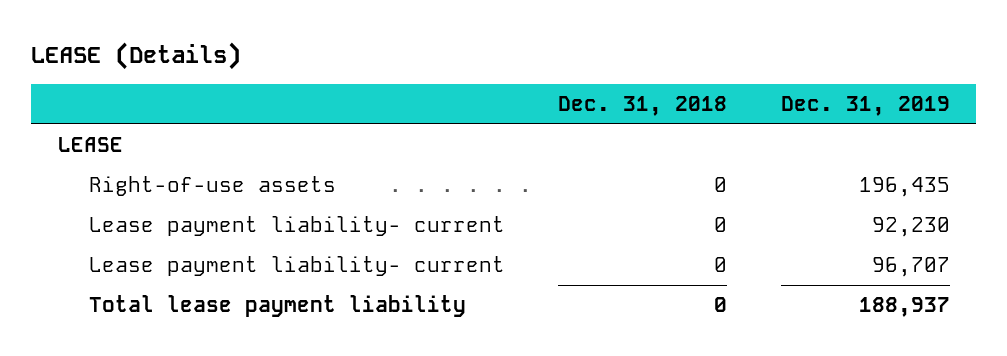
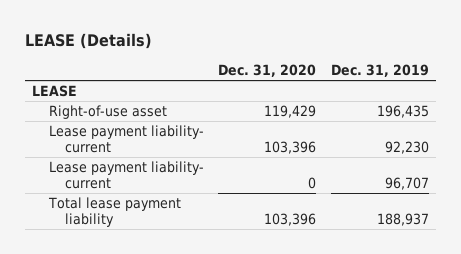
[558,95,728,116] Dec. 31, 2018 -> none
none -> [218,63,317,77] Dec. 31, 2020
[89,176,337,197] Right-of-use assets -> [48,105,167,120] Right-of-use asset

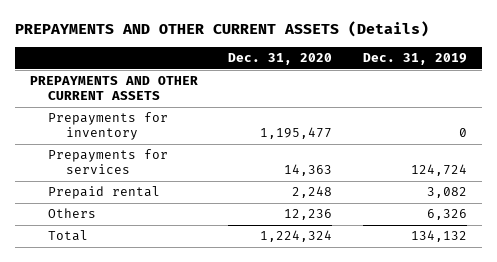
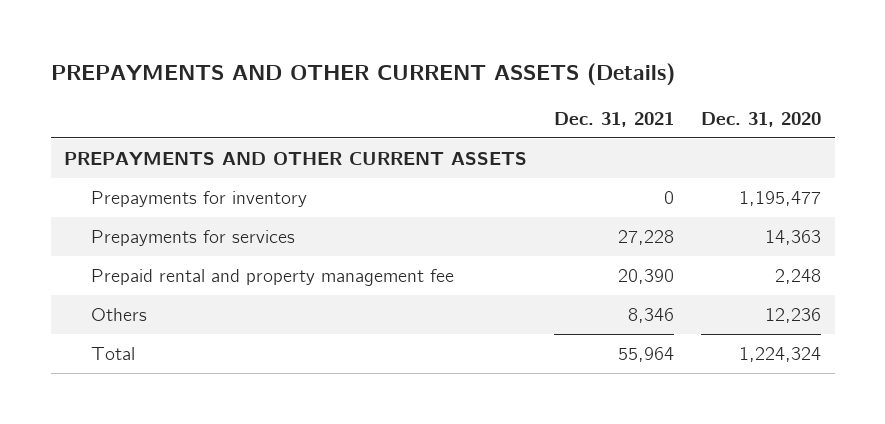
[362,53,467,66] Dec. 31, 2019 -> none
none -> [554,111,675,127] Dec. 31, 2021
[48,186,161,200] Prepaid rental -> [90,268,454,286] Prepaid rental and property management fee

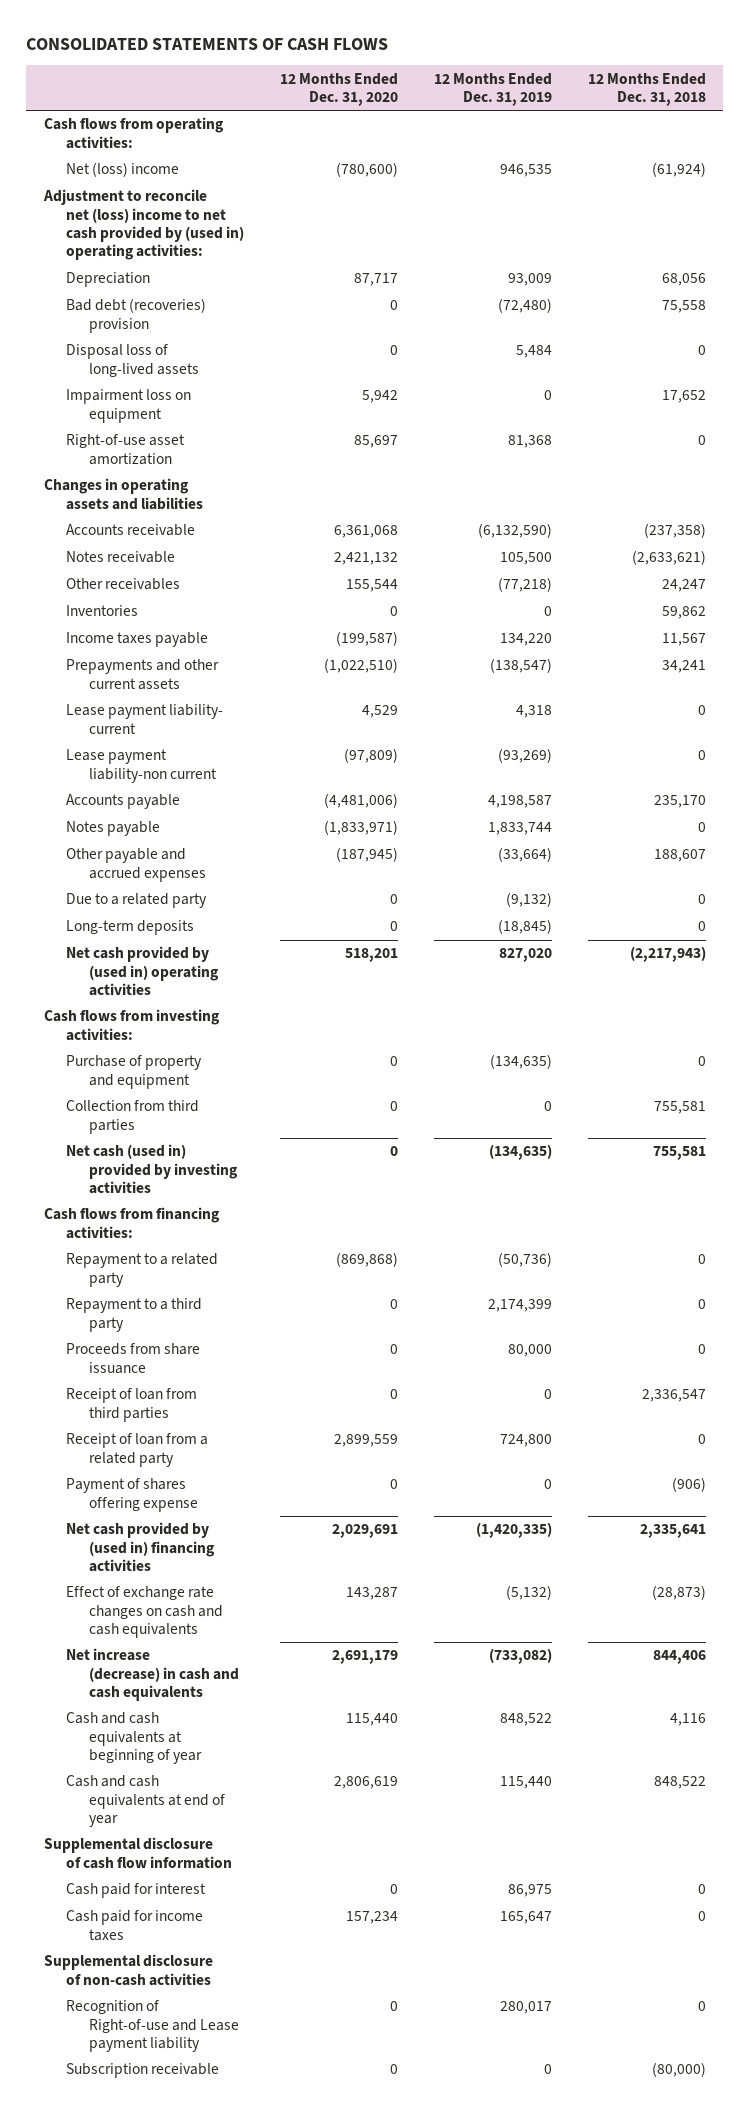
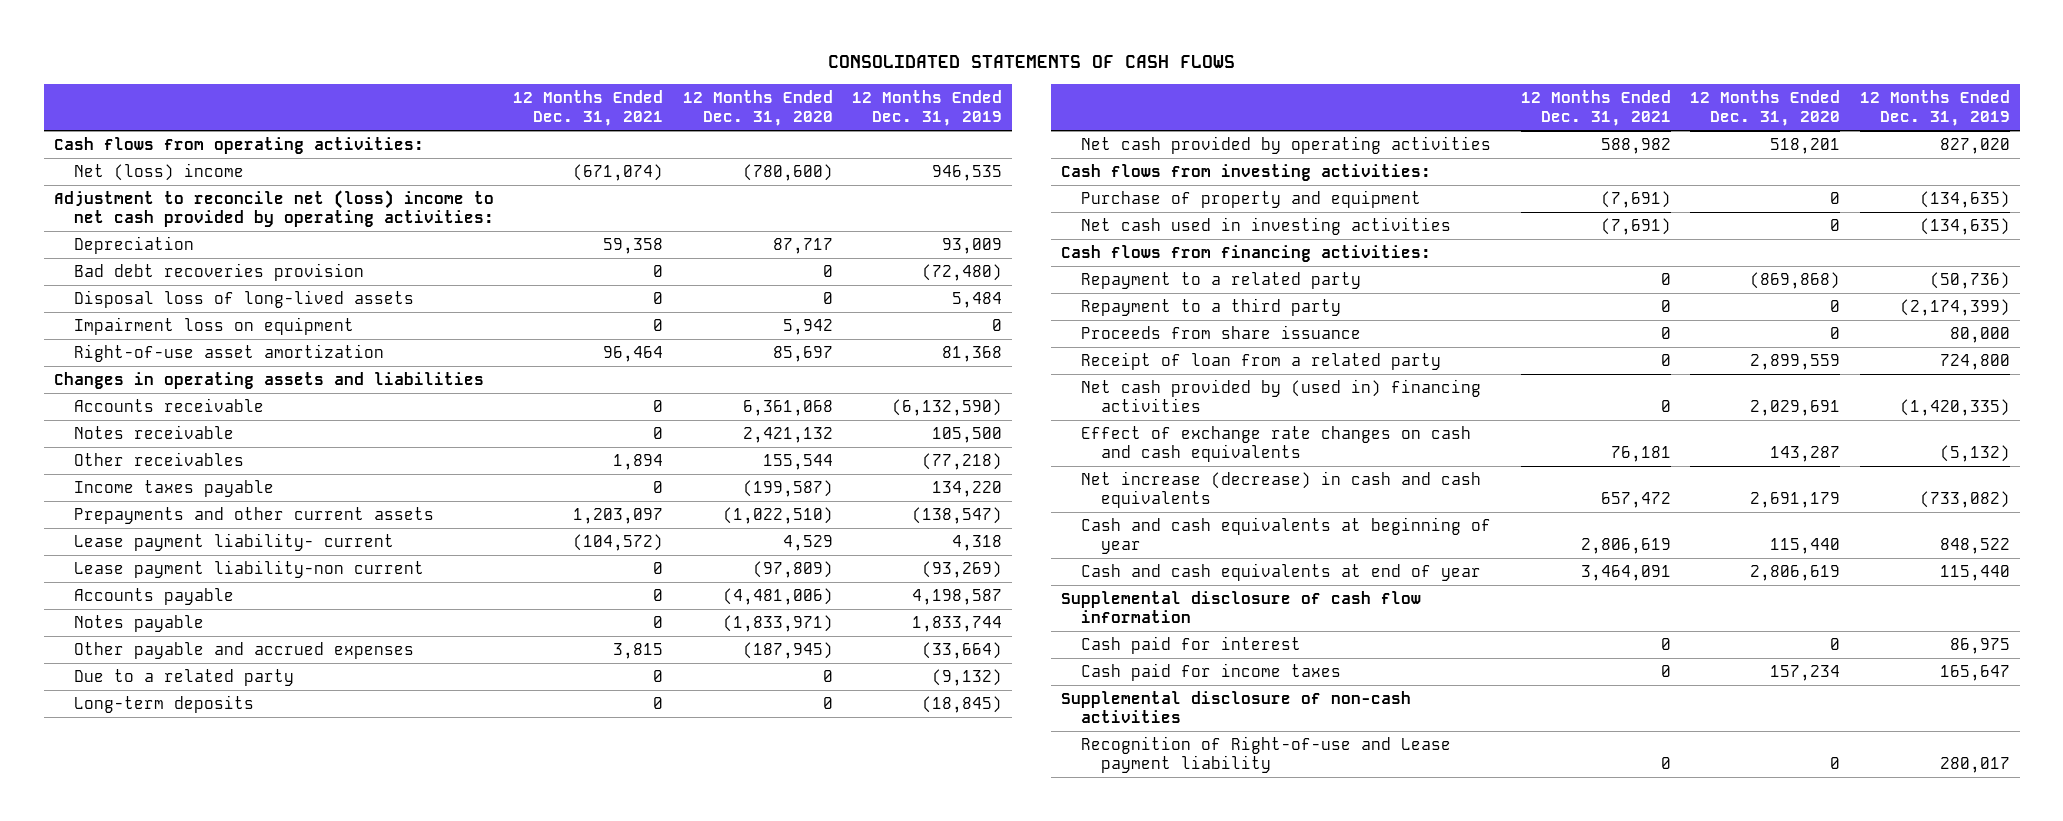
[587,72,706,107] 12 Months Ended Dec. 31, 2018 -> none
none -> [513,90,664,127] 12 Months Ended Dec. 31, 2021
[42,189,245,261] Adjustment to reconcile net (loss) income to net cash provided by (used in) operating activities: -> [53,190,494,228] Adjustment to reconcile net (loss) income to net cash provided by operating activities:
[66,298,207,333] Bad debt (recoveries) provision -> [73,263,364,282] Bad debt recoveries provision
[66,605,139,617] Inventories -> none
[66,946,219,997] Net cash provided by (used in) operating activities -> [1081,136,1492,155] Net cash provided by operating activities
[66,1100,200,1134] Collection from third parties -> none
[66,1144,238,1195] Net cash (used in) provided by investing activities -> [1081,217,1452,236] Net cash used in investing activities
[487,1299,552,1313] 2,174,399 -> [1899,299,2010,317] (2,174,399)
[66,1388,198,1422] Receipt of loan from third parties -> none
[66,1478,198,1512] Payment of shares offering expense -> none
[66,2063,220,2079] Subscription receivable -> none

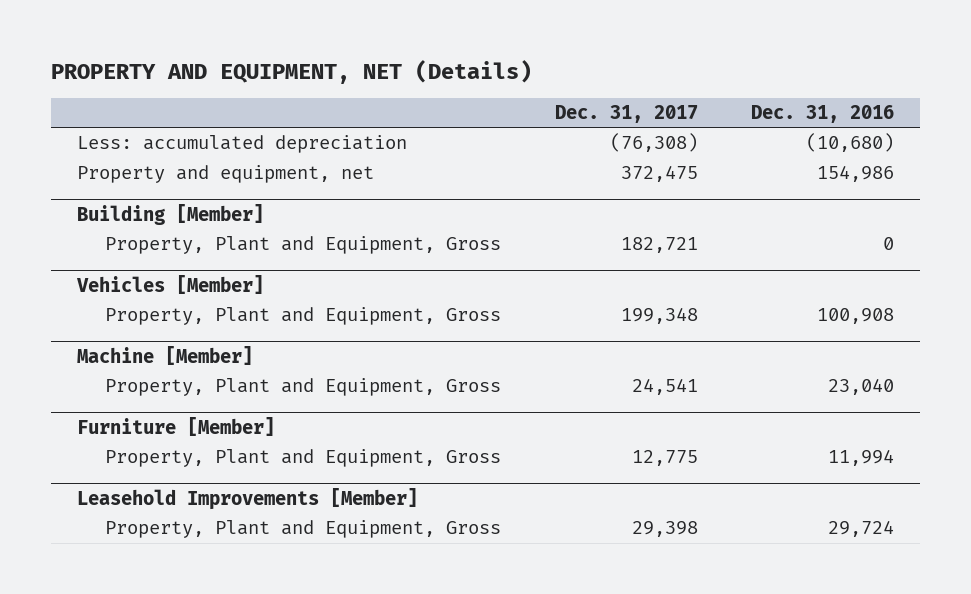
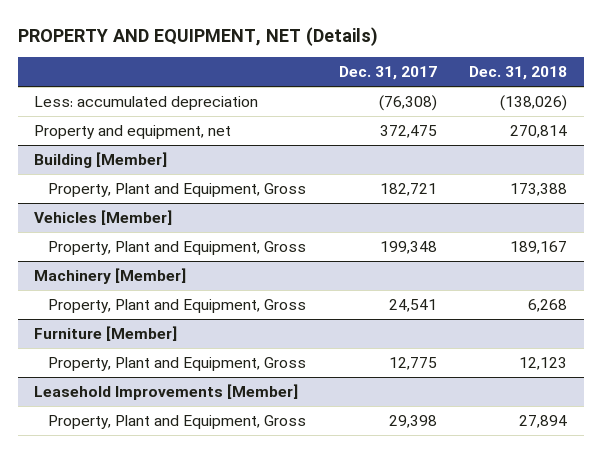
[750,105,894,124] Dec. 31, 2016 -> none
none -> [469,66,568,81] Dec. 31, 2018
[77,345,254,365] Machine [Member] -> [33,268,186,285] Machinery [Member]

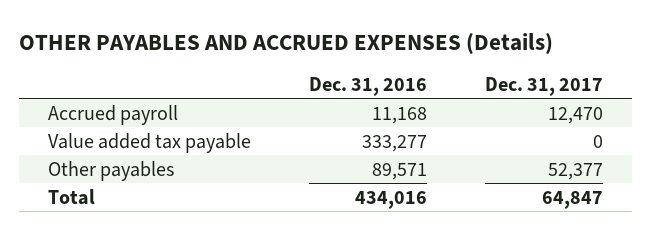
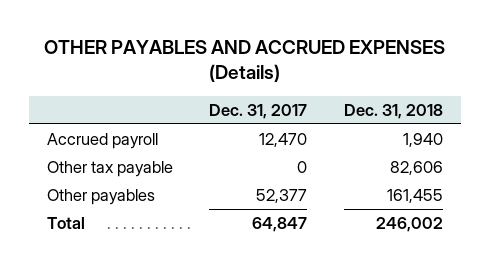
[308,76,427,96] Dec. 31, 2016 -> none
none -> [343,103,443,119] Dec. 31, 2018
[47,132,251,153] Value added tax payable -> none
none -> [46,160,173,177] Other tax payable

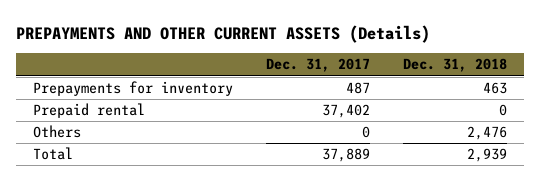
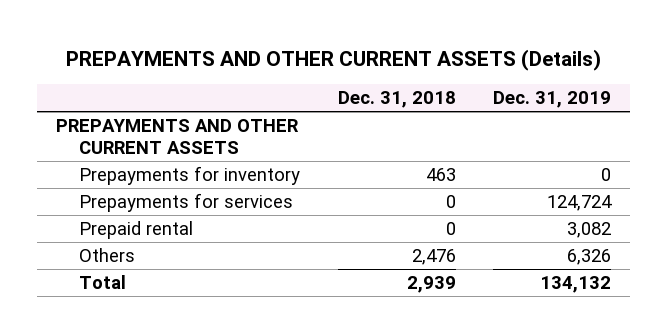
[265,58,370,73] Dec. 31, 2017 -> none
none -> [493,91,612,109] Dec. 31, 2019
none -> [55,119,299,154] PREPAYMENTS AND OTHER CURRENT ASSETS
none -> [79,193,294,213] Prepayments for services

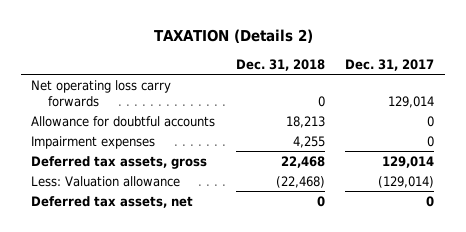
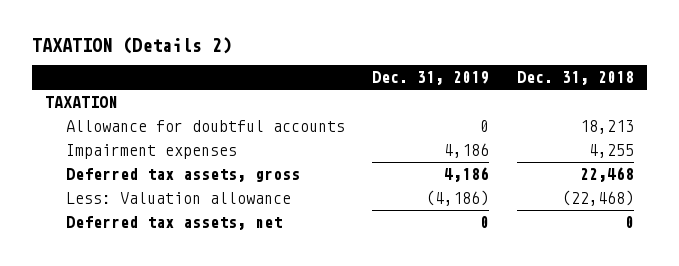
[345,58,435,71] Dec. 31, 2017 -> none
none -> [372,71,490,86] Dec. 31, 2019
[31,79,172,107] Net operating loss carry forwards -> none
none -> [45,96,118,109] TAXATION

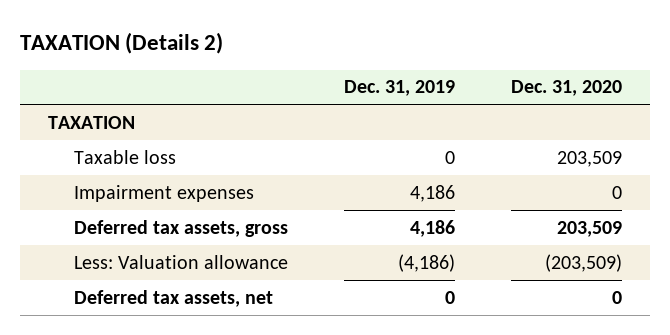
[516,71,634,86] Dec. 31, 2018 -> none
none -> [511,80,623,97] Dec. 31, 2020
[66,120,346,133] Allowance for doubtful accounts -> none
none -> [73,149,176,164] Taxable loss

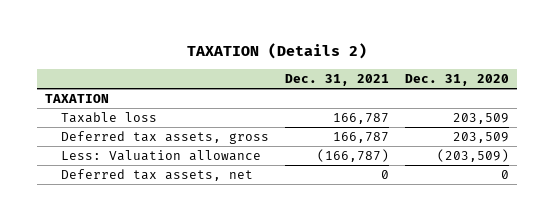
[343,80,455,97] Dec. 31, 2019 -> none
none -> [285,73,390,86] Dec. 31, 2021
[73,184,254,202] Impairment expenses -> none

